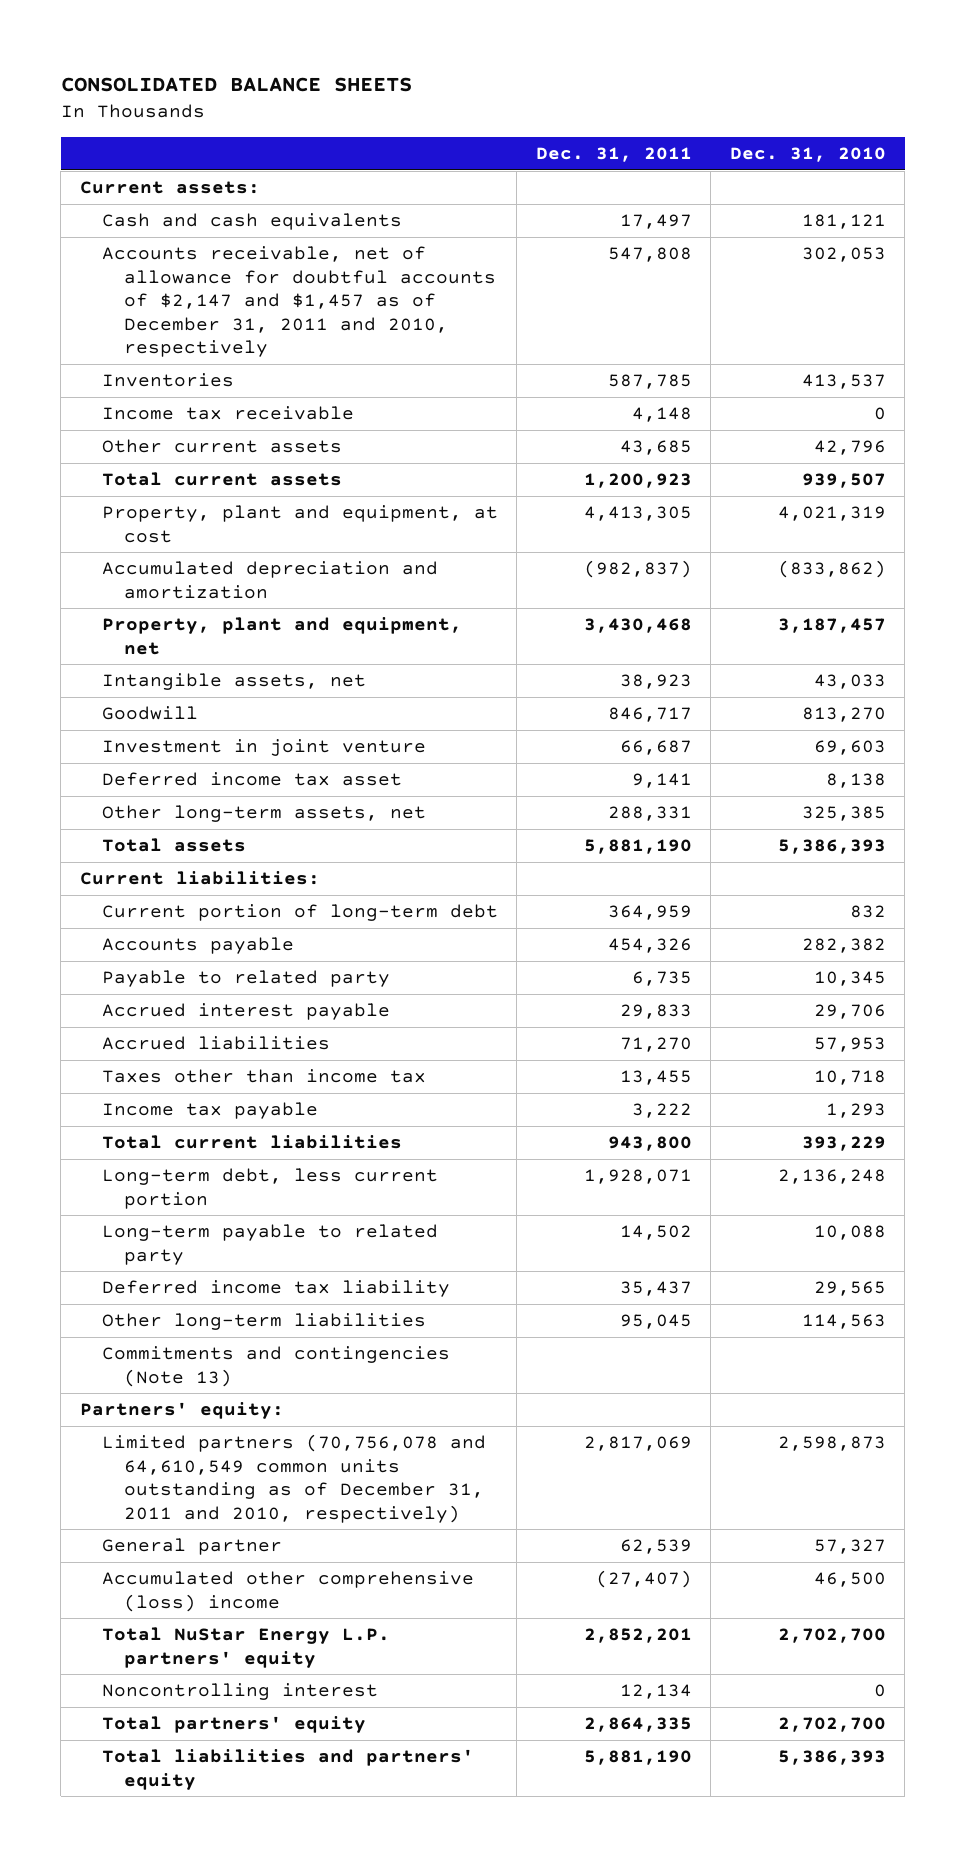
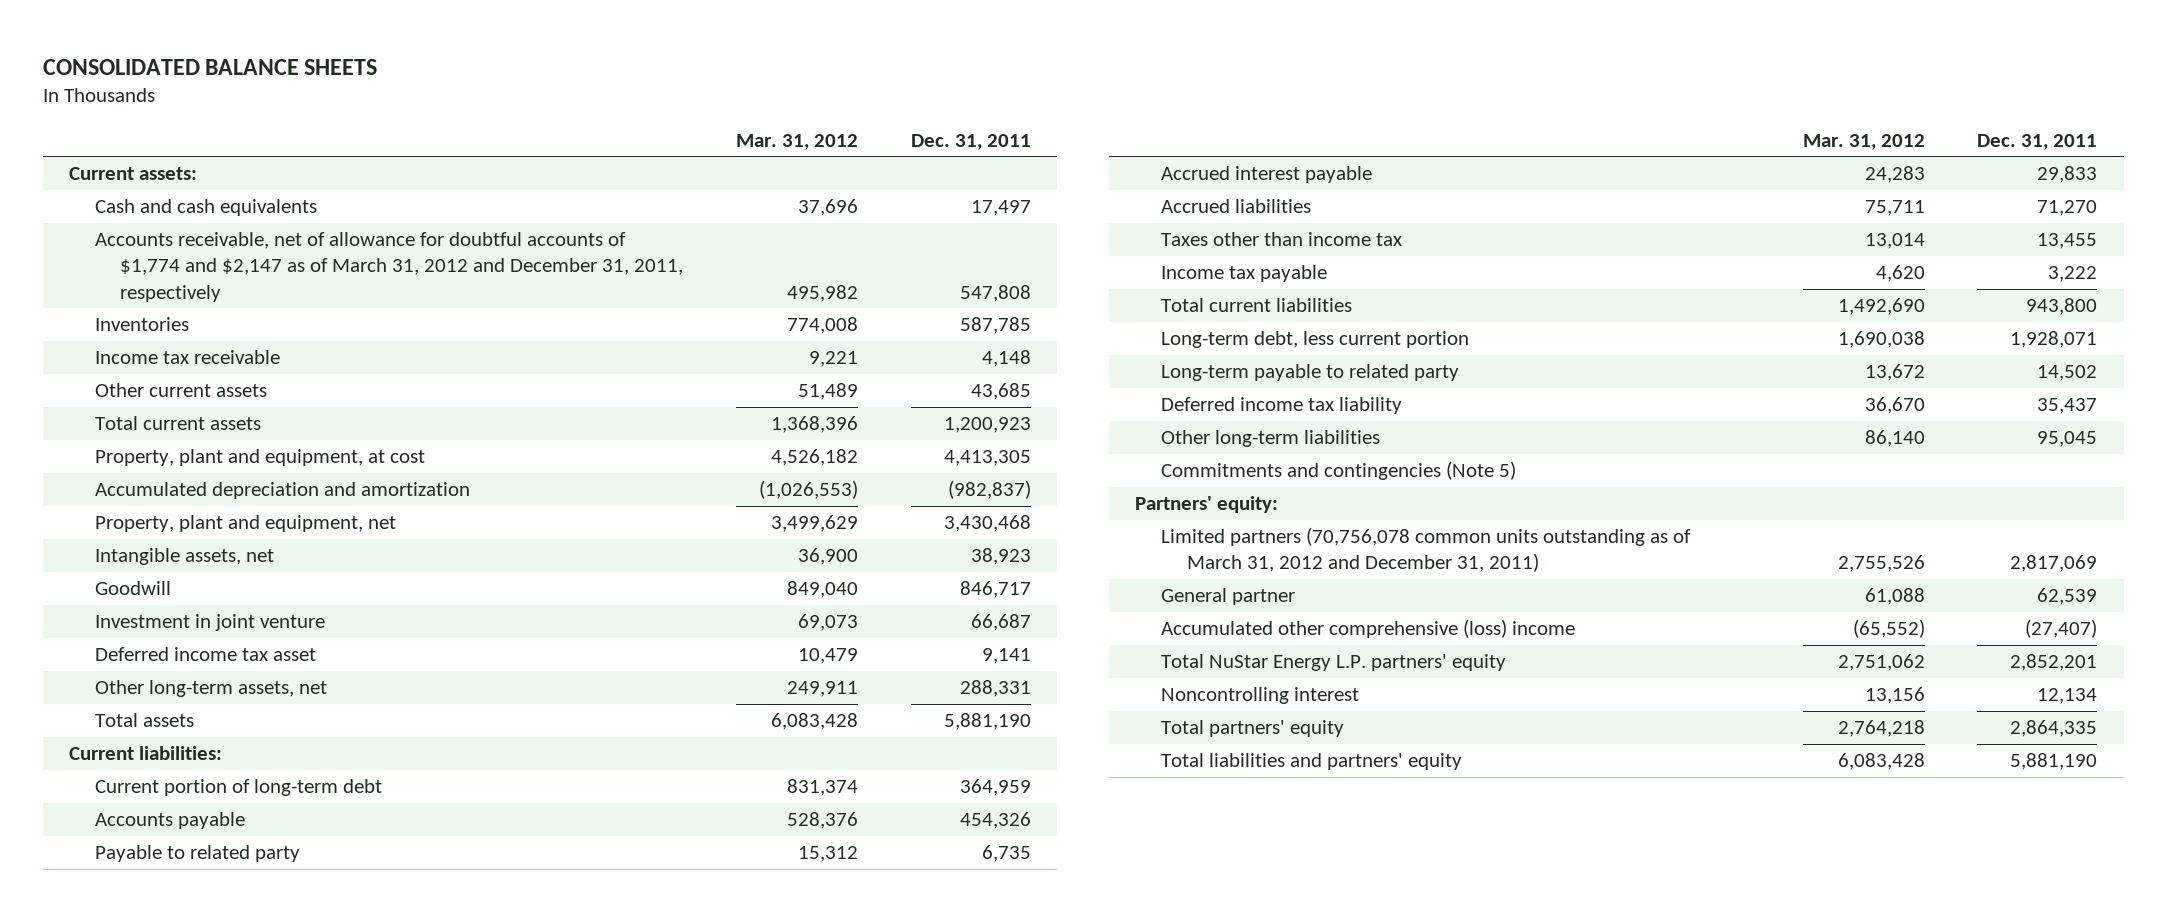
[729,146,886,162] Dec. 31, 2010 -> none
none -> [736,133,859,150] Mar. 31, 2012
[101,246,496,358] Accounts receivable, net of allowance for doubtful accounts of $2,147 and $1,457 as of December 31, 2011 and 2010, respectively -> [94,232,684,302] Accounts receivable, net of allowance for doubtful accounts of $1,774 and $2,147 as of March 31, 2012 and December 31, 2011, respectively
[101,1346,450,1387] Commitments and contingencies (Note 13) -> [1161,461,1517,481] Commitments and contingencies (Note 5)
[101,1434,486,1523] Limited partners (70,756,078 and 64,610,549 common units outstanding as of December 31, 2011 and 2010, respectively) -> [1161,527,1692,573] Limited partners (70,756,078 common units outstanding as of March 31, 2012 and December 31, 2011)

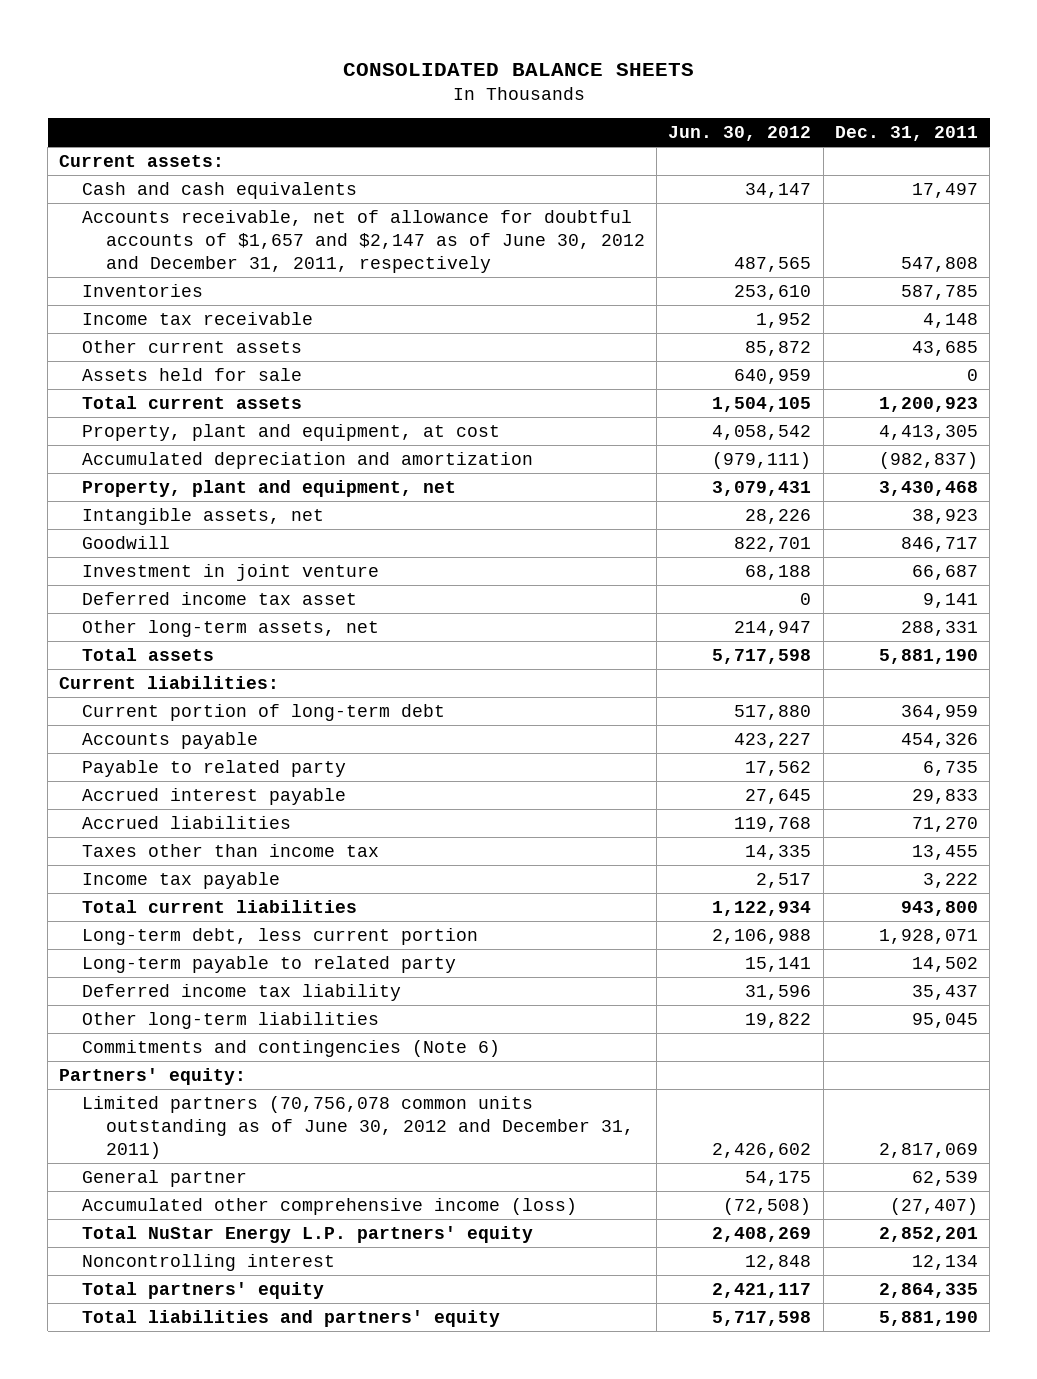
[736,133,859,150] Mar. 31, 2012 -> none
none -> [668,126,812,142] Jun. 30, 2012
[94,232,684,302] Accounts receivable, net of allowance for doubtful accounts of $1,774 and $2,147 as of March 31, 2012 and December 31, 2011, respectively -> [82,210,645,273] Accounts receivable, net of allowance for doubtful accounts of $1,657 and $2,147 as of June 30, 2012 and December 31, 2011, respectively
none -> [82,368,303,382] Assets held for sale
[1161,461,1517,481] Commitments and contingencies (Note 5) -> [82,1040,501,1058] Commitments and contingencies (Note 6)
[1161,527,1692,573] Limited partners (70,756,078 common units outstanding as of March 31, 2012 and December 31, 2011) -> [82,1096,634,1159] Limited partners (70,756,078 common units outstanding as of June 30, 2012 and December 31, 2011)
[1161,619,1576,639] Accumulated other comprehensive (loss) income -> [82,1198,578,1216] Accumulated other comprehensive income (loss)

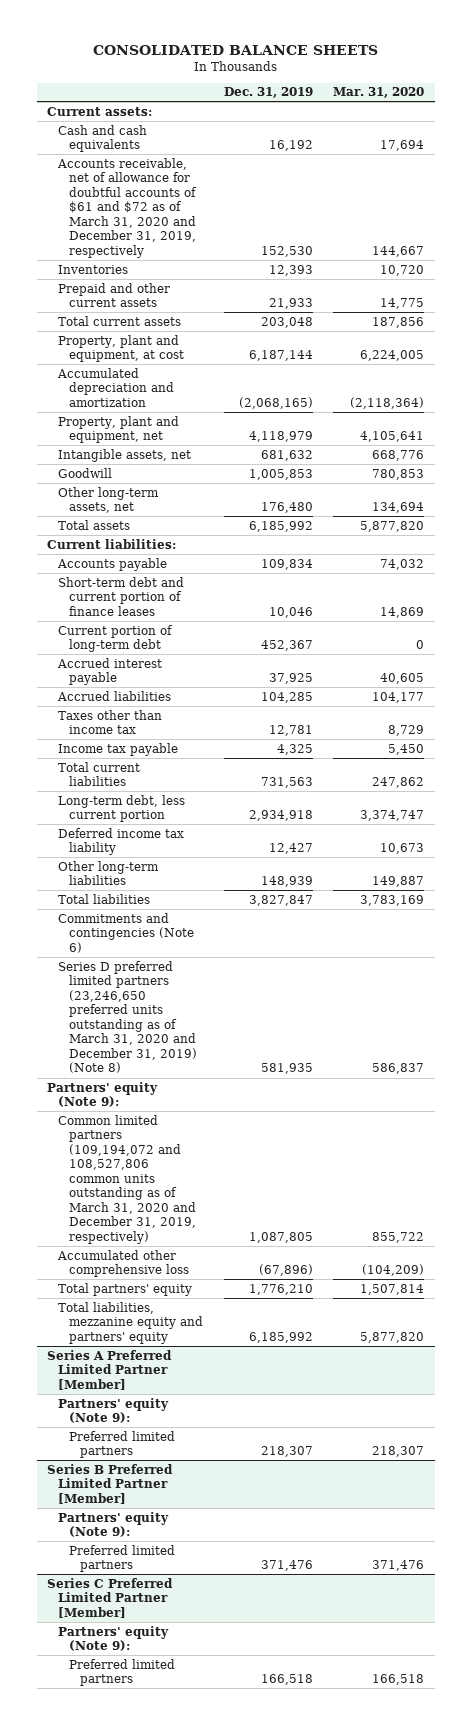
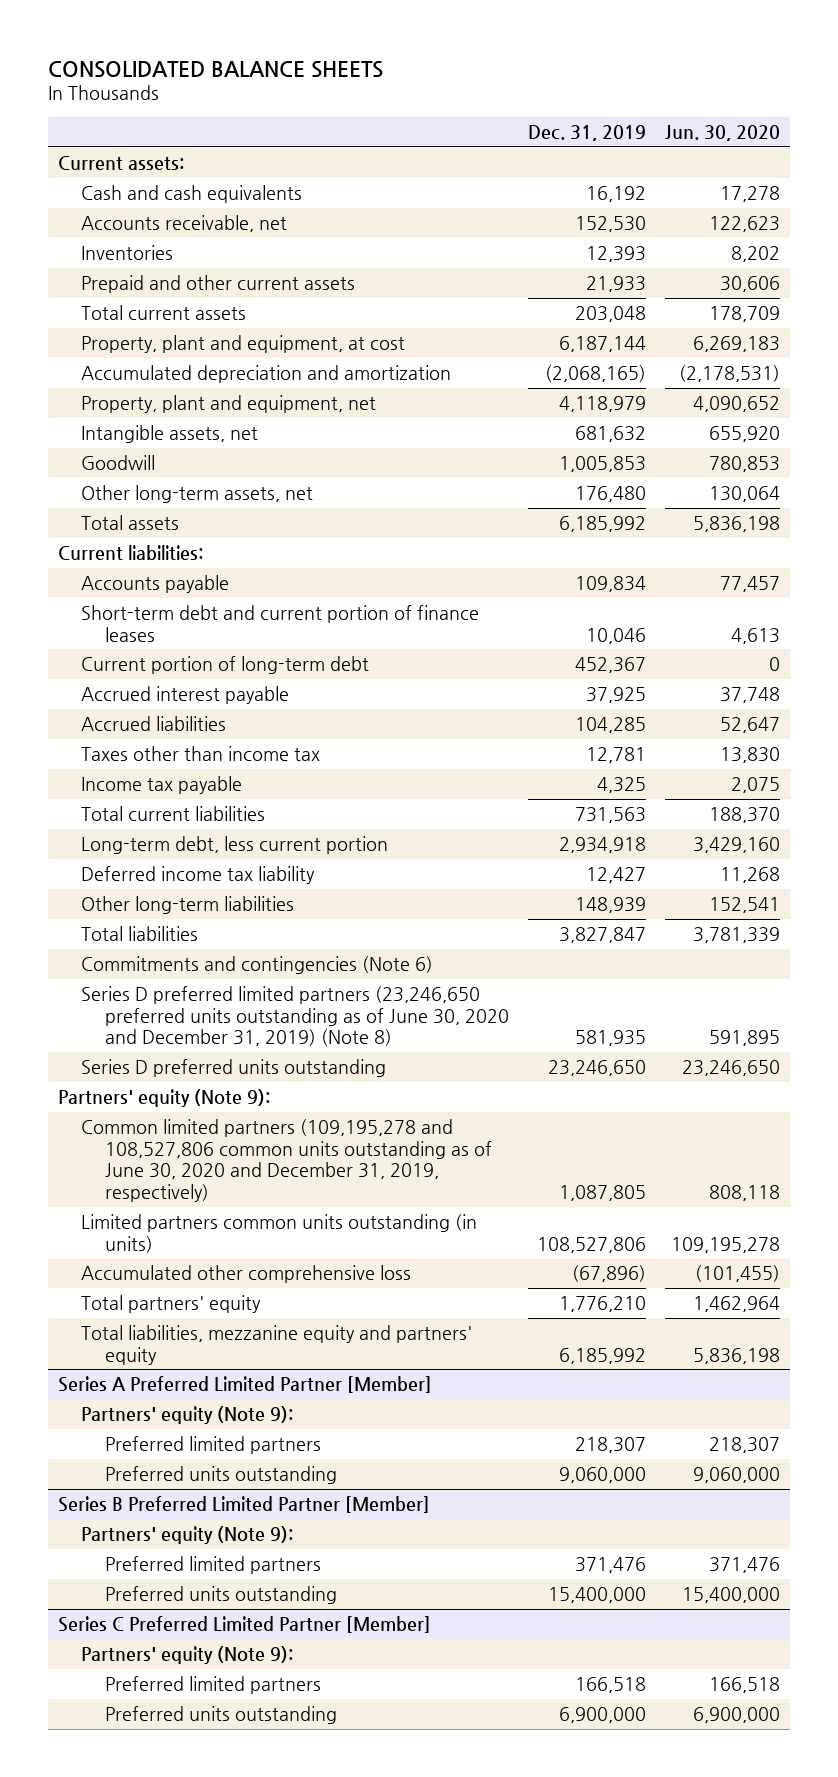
[333,87,425,99] Mar. 31, 2020 -> none
none -> [665,125,781,142] Jun. 30, 2020
[56,157,197,258] Accounts receivable, net of allowance for doubtful accounts of $61 and $72 as of March 31, 2020 and December 31, 2019, respectively -> [81,215,288,233] Accounts receivable, net
[57,960,197,1074] Series D preferred limited partners (23,246,650 preferred units outstanding as of March 31, 2020 and December 31, 2019) (Note 8) -> [81,986,510,1047] Series D preferred limited partners (23,246,650 preferred units outstanding as of June 30, 2020 and December 31, 2019) (Note 8)
none -> [81,1059,387,1078] Series D preferred units outstanding
[57,1114,196,1244] Common limited partners (109,194,072 and 108,527,806 common units outstanding as of March 31, 2020 and December 31, 2019, respectively) -> [81,1119,493,1202] Common limited partners (109,195,278 and 108,527,806 common units outstanding as of June 30, 2020 and December 31, 2019, respectively)
none -> [81,1214,478,1253] Limited partners common units outstanding (in units)
none -> [105,1466,338,1485] Preferred units outstanding
none -> [105,1586,338,1605] Preferred units outstanding
none -> [105,1706,338,1725] Preferred units outstanding

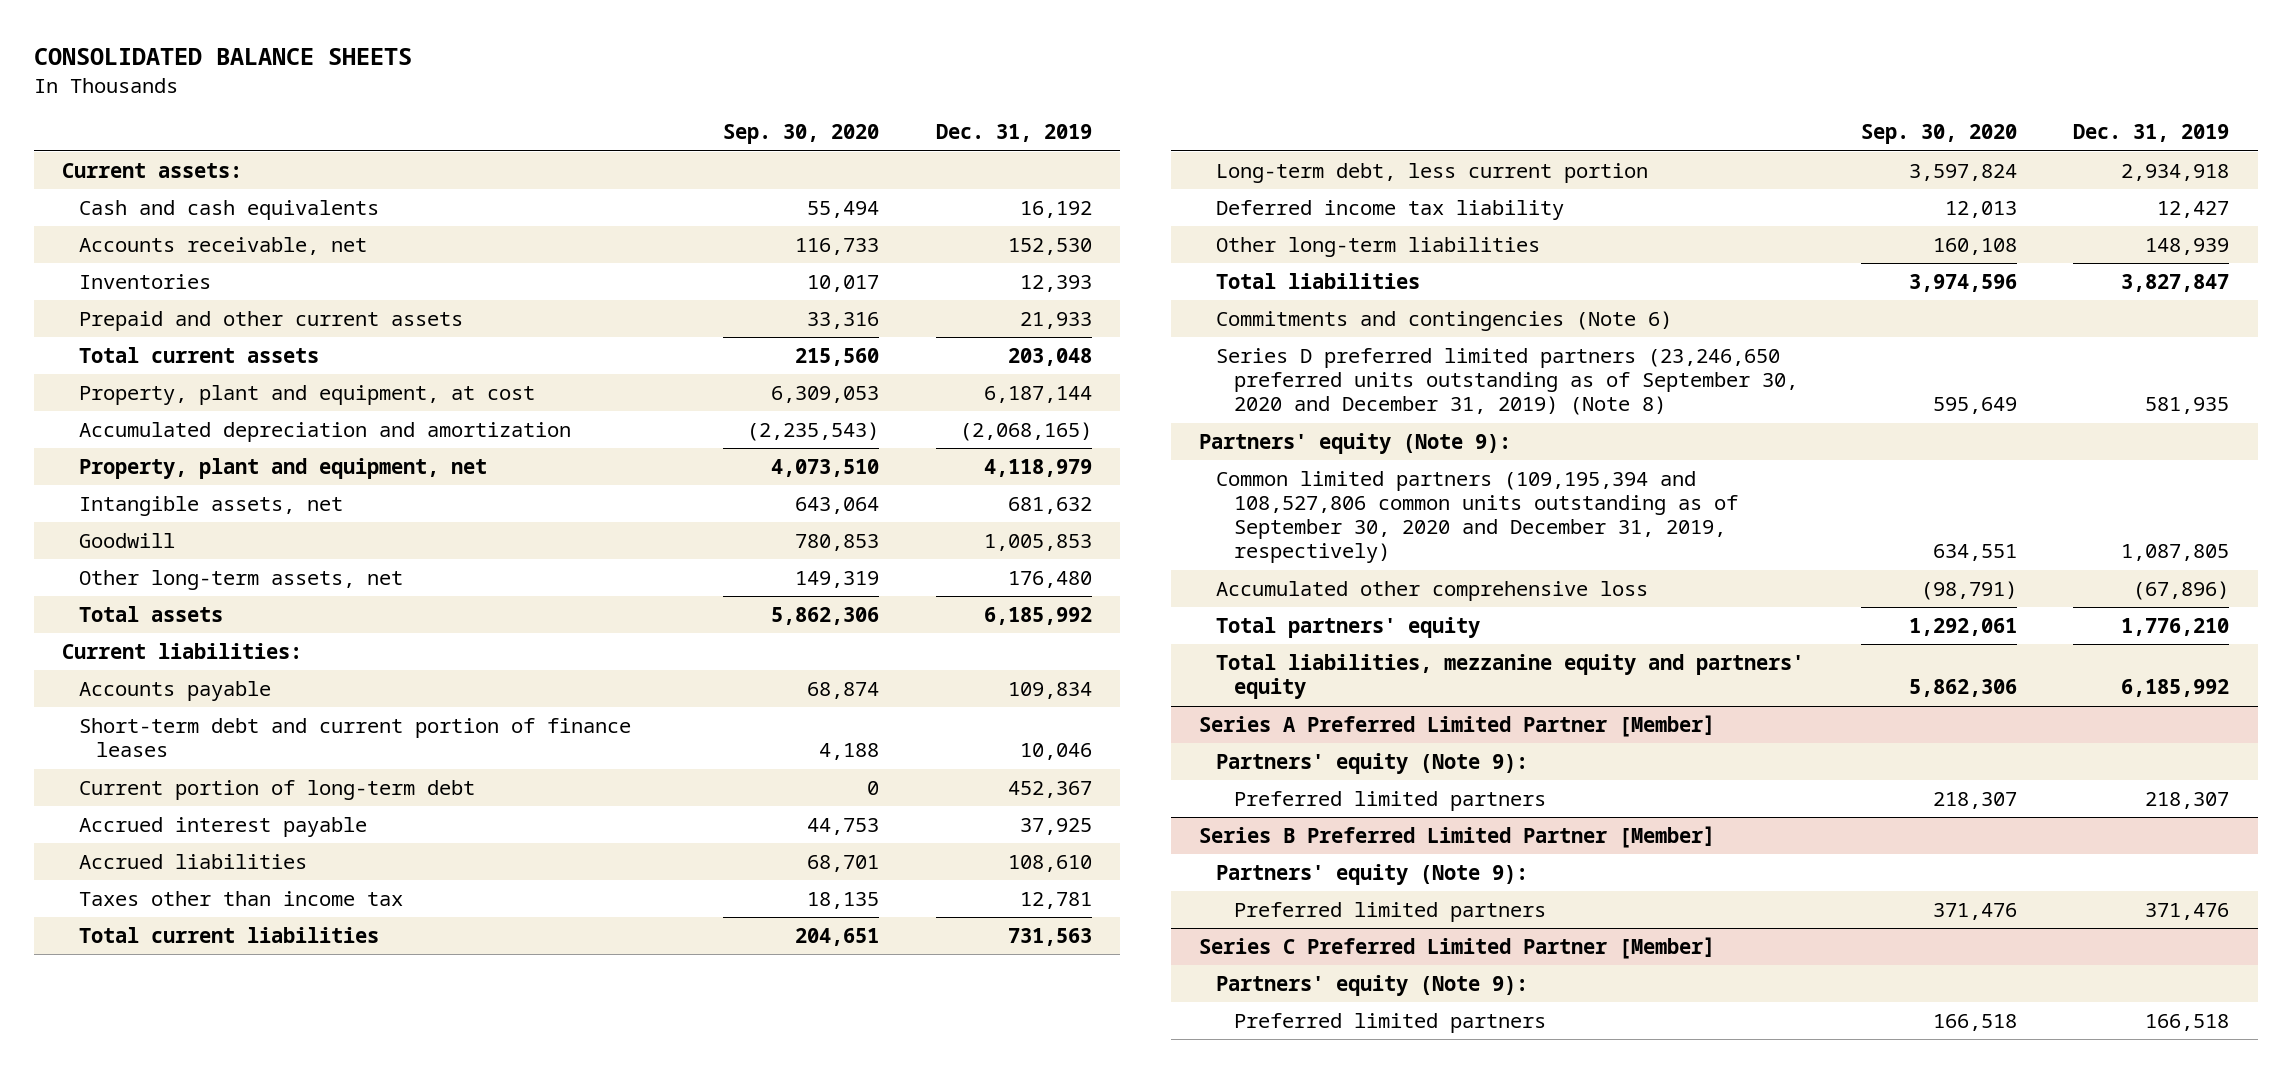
[665,125,781,142] Jun. 30, 2020 -> none
none -> [723,124,880,145] Sep. 30, 2020
[575,717,647,734] 104,285 -> [1007,855,1092,873] 108,610
[81,776,243,795] Income tax payable -> none
[81,1059,387,1078] Series D preferred units outstanding -> none
[81,986,510,1047] Series D preferred limited partners (23,246,650 preferred units outstanding as of June 30, 2020 and December 31, 2019) (Note 8) -> [1216,348,1798,416] Series D preferred limited partners (23,246,650 preferred units outstanding as of September 30, 2020 and December 31, 2019) (Note 8)
[81,1214,478,1253] Limited partners common units outstanding (in units) -> none
[81,1119,493,1202] Common limited partners (109,195,278 and 108,527,806 common units outstanding as of June 30, 2020 and December 31, 2019, respectively) -> [1216,471,1738,564] Common limited partners (109,195,394 and 108,527,806 common units outstanding as of September 30, 2020 and December 31, 2019, respectively)
[105,1466,338,1485] Preferred units outstanding -> none
[105,1586,338,1605] Preferred units outstanding -> none
[105,1706,338,1725] Preferred units outstanding -> none

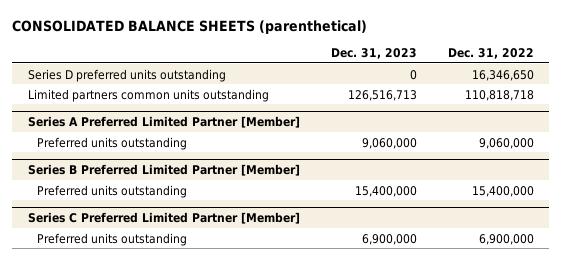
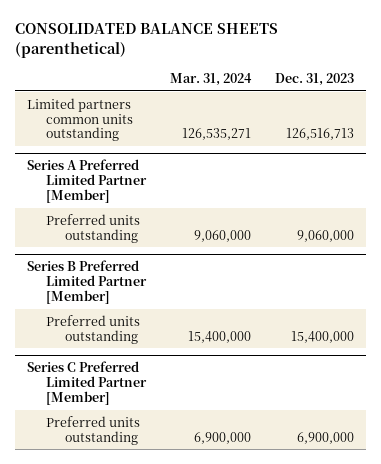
[447,47,534,59] Dec. 31, 2022 -> none
none -> [170,72,253,86] Mar. 31, 2024
[27,68,226,82] Series D preferred units outstanding -> none

